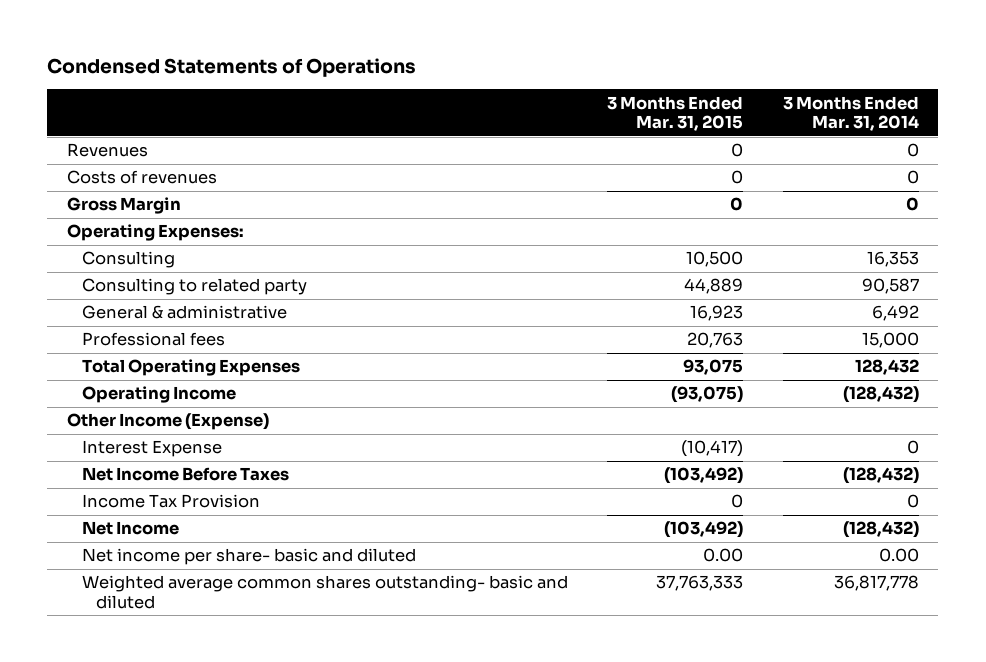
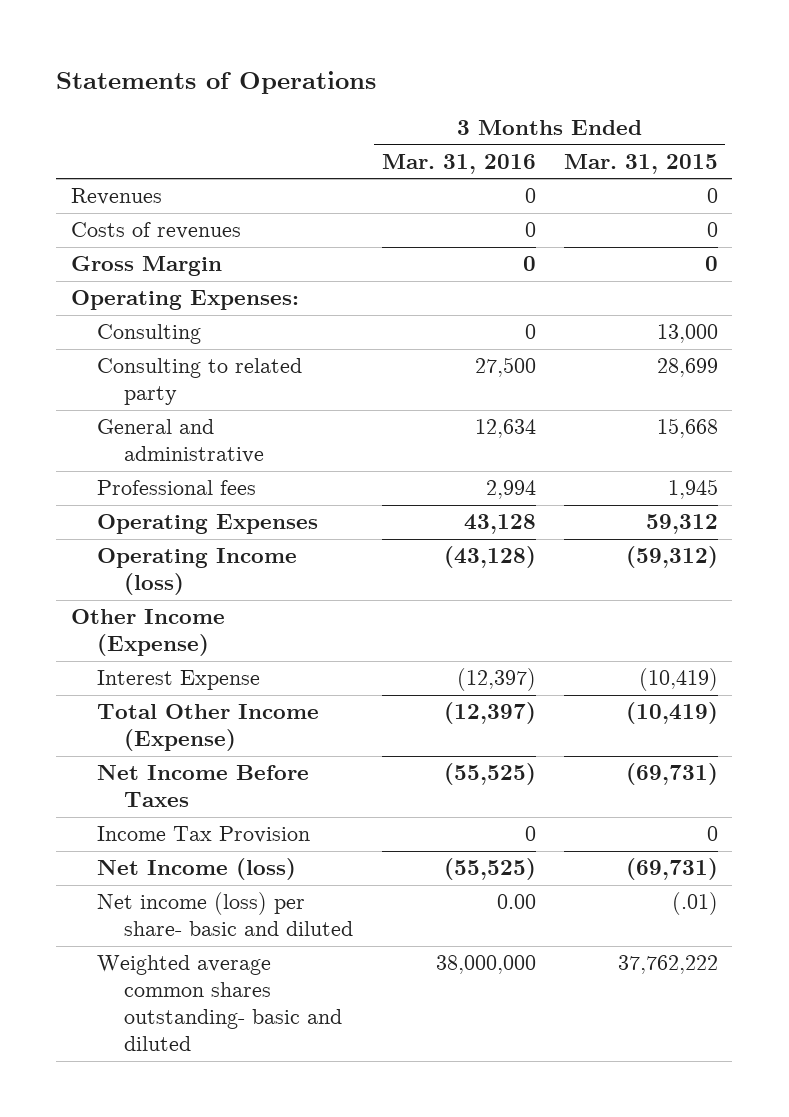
[47,57,417,77] Condensed Statements of Operations -> [56,71,377,95] Statements of Operations
[782,95,919,132] 3 Months Ended Mar. 31, 2014 -> none
none -> [381,153,536,174] Mar. 31, 2016
[686,251,744,268] 10,500 -> [656,324,718,344] 13,000
[684,278,744,295] 44,889 -> [656,358,718,378] 28,699
[81,305,287,320] General & administrative -> [97,419,265,464] General and administrative
[690,305,744,322] 16,923 -> [656,418,718,439] 15,668
[687,332,744,349] 20,763 -> [667,479,718,500] 1,945
[81,359,300,377] Total Operating Expenses -> [97,514,319,535] Operating Expenses
[683,359,744,376] 93,075 -> [645,514,718,535] 59,312
[81,386,236,404] Operating Income -> [97,548,298,596] Operating Income (loss)
[671,386,744,404] (93,075) -> [625,546,718,569] (59,312)
[681,440,744,458] (10,417) -> [638,668,718,692] (10,419)
none -> [97,704,320,752] Total Other Income (Expense)
[664,467,744,485] (103,492) -> [625,763,718,786] (69,731)
[81,521,179,536] Net Income -> [97,858,297,881] Net Income (loss)
[664,521,744,539] (103,492) -> [625,858,718,881] (69,731)
[81,548,416,566] Net income per share- basic and diluted -> [97,892,354,937] Net income (loss) per share- basic and diluted
[703,548,744,563] 0.00 -> [671,892,718,916] (.01)
[656,575,744,592] 37,763,333 -> [617,955,718,975] 37,762,222

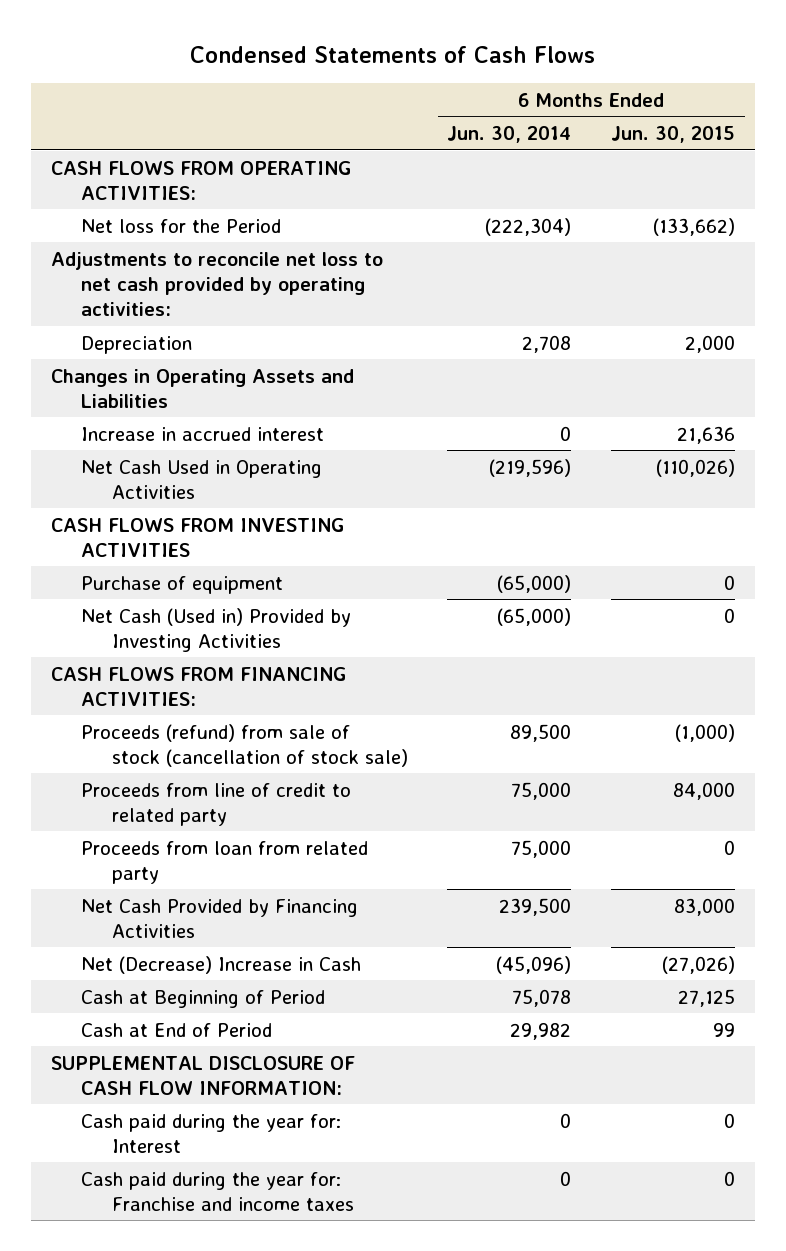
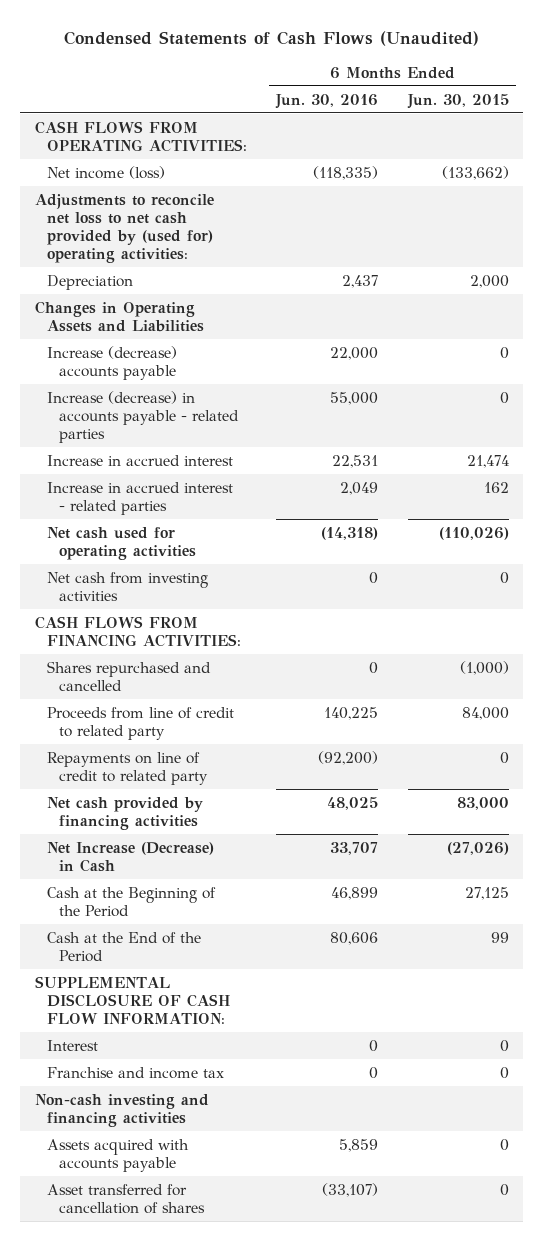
[189,45,595,63] Condensed Statements of Cash Flows -> [63,30,479,46] Condensed Statements of Cash Flows (Unaudited)
[447,126,572,144] Jun. 30, 2014 -> none
none -> [275,93,379,109] Jun. 30, 2016
[81,218,282,233] Net loss for the Period -> [47,165,166,179] Net income (loss)
[50,251,383,316] Adjustments to reconcile net loss to net cash provided by operating activities: -> [34,193,214,264] Adjustments to reconcile net loss to net cash provided by (used for) operating activities:
[50,517,344,557] CASH FLOWS FROM INVESTING ACTIVITIES -> none
[81,575,284,594] Purchase of equipment -> none
none -> [47,345,178,380] Increase (decrease) accounts payable
none -> [47,390,240,444] Increase (decrease) in accounts payable - related parties
[676,425,735,444] 21,636 -> [466,454,509,468] 21,474
none -> [47,481,234,515] Increase in accrued interest - related parties
[81,459,323,499] Net Cash Used in Operating Activities -> [47,526,197,560] Net cash used for operating activities
[81,607,352,652] Net Cash (Used in) Provided by Investing Activities -> [47,571,209,601] Net cash from investing activities
[81,723,409,767] Proceeds (refund) from sale of stock (cancellation of stock sale) -> none
none -> [47,660,212,691] Shares repurchased and cancelled
[81,840,369,884] Proceeds from loan from related party -> none
none -> [47,751,209,785] Repayments on line of credit to related party
[81,898,359,938] Net Cash Provided by Financing Activities -> [47,796,204,830] Net cash provided by financing activities
[81,955,362,974] Net (Decrease) Increase in Cash -> [47,841,215,872] Net Increase (Decrease) in Cash
[81,989,326,1008] Cash at Beginning of Period -> [47,886,217,917] Cash at the Beginning of the Period
[81,1022,273,1037] Cash at End of Period -> [47,931,202,962] Cash at the End of the Period
[81,1113,342,1153] Cash paid during the year for: Interest -> [47,1039,99,1051] Interest
[81,1171,355,1211] Cash paid during the year for: Franchise and income taxes -> [47,1066,225,1079] Franchise and income tax
none -> [34,1093,209,1127] Non-cash investing and financing activities
none -> [47,1138,190,1172] Assets acquired with accounts payable
none -> [47,1183,206,1214] Asset transferred for cancellation of shares

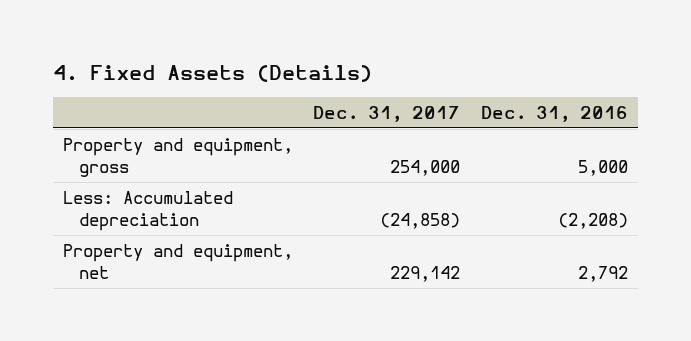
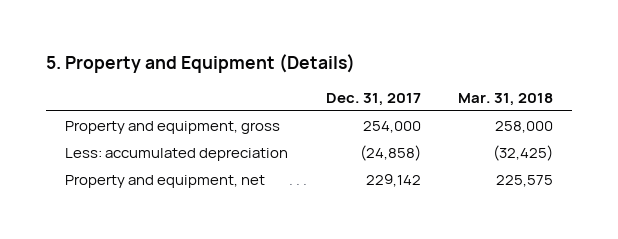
[53,64,373,82] 4. Fixed Assets (Details) -> [45,53,355,73] 5. Property and Equipment (Details)
[480,105,628,122] Dec. 31, 2016 -> none
none -> [458,92,554,106] Mar. 31, 2018
[63,190,234,231] Less: Accumulated depreciation -> [64,147,288,161] Less: accumulated depreciation

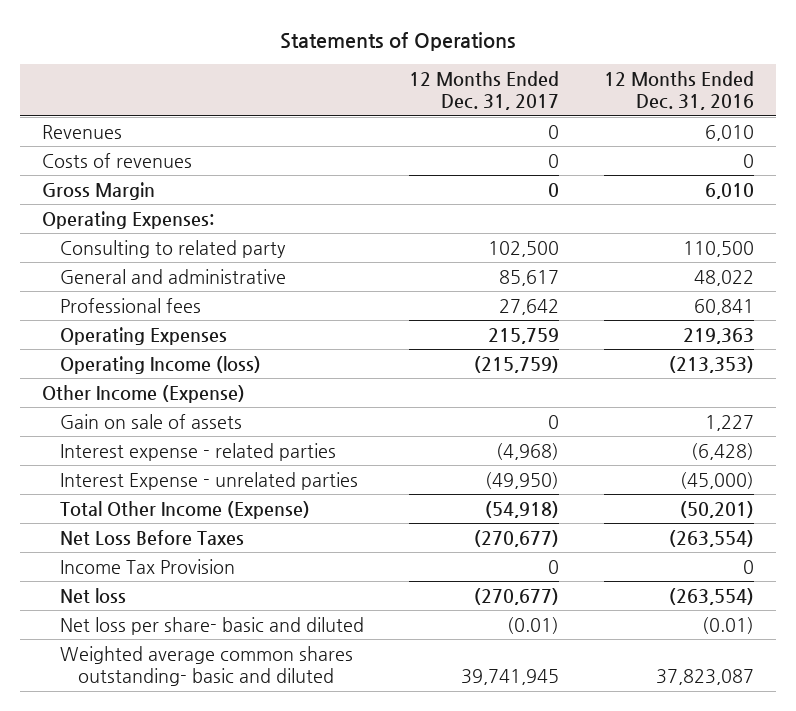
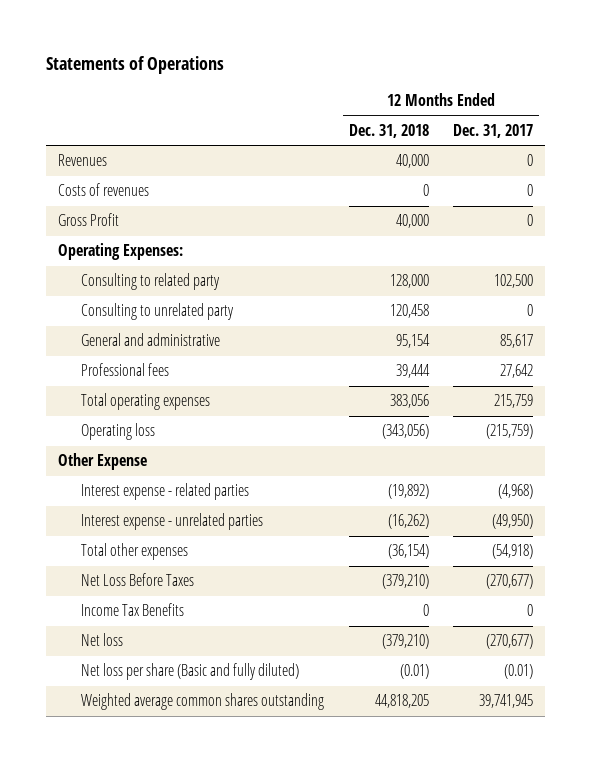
[603,70,754,111] 12 Months Ended Dec. 31, 2016 -> none
none -> [348,123,429,138] Dec. 31, 2018
[42,181,156,200] Gross Margin -> [57,213,119,227] Gross Profit
none -> [81,303,235,321] Consulting to unrelated party
[60,413,243,429] Gain on sale of assets -> none
[60,326,228,345] Operating Expenses -> [81,393,211,411] Total operating expenses
[60,355,262,374] Operating Income (loss) -> [81,423,156,441] Operating loss
[42,384,246,403] Other Income (Expense) -> [57,453,147,471] Other Expense
[60,471,359,490] Interest Expense - unrelated parties -> [81,513,264,531] Interest expense - unrelated parties
[60,500,311,519] Total Other Income (Expense) -> [81,543,189,561] Total other expenses
[60,558,236,574] Income Tax Provision -> [81,603,185,617] Income Tax Benefits
[60,616,365,635] Net loss per share- basic and diluted -> [81,663,300,681] Net loss per share (Basic and fully diluted)
[60,645,354,687] Weighted average common shares outstanding- basic and diluted -> [81,693,325,711] Weighted average common shares outstanding

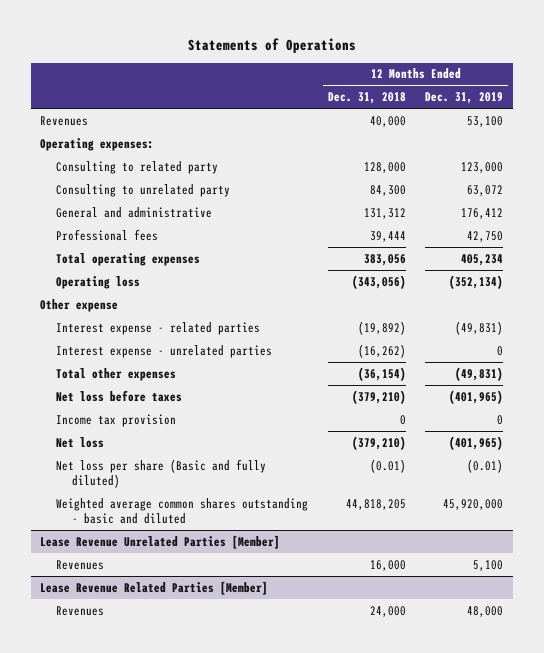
[452,123,533,138] Dec. 31, 2017 -> none
none -> [425,92,504,105] Dec. 31, 2019
[57,183,149,197] Costs of revenues -> none
[57,213,119,227] Gross Profit -> none
[57,243,183,261] Operating Expenses: -> [40,137,155,151] Operating expenses:
[389,304,429,319] 120,458 -> [369,184,406,196] 84,300
[395,334,430,349] 95,154 -> [363,207,406,219] 131,312
[57,453,147,471] Other Expense -> [40,298,119,312] Other expense
[81,573,195,587] Net Loss Before Taxes -> [56,389,183,402] Net loss before taxes
[81,603,185,617] Income Tax Benefits -> [56,413,177,427] Income tax provision
[81,693,325,711] Weighted average common shares outstanding -> [56,497,309,525] Weighted average common shares outstanding - basic and diluted
none -> [40,534,281,549] Lease Revenue Unrelated Parties [Member]
none -> [56,559,105,570] Revenues
none -> [40,580,269,595] Lease Revenue Related Parties [Member]
none -> [56,605,105,616] Revenues

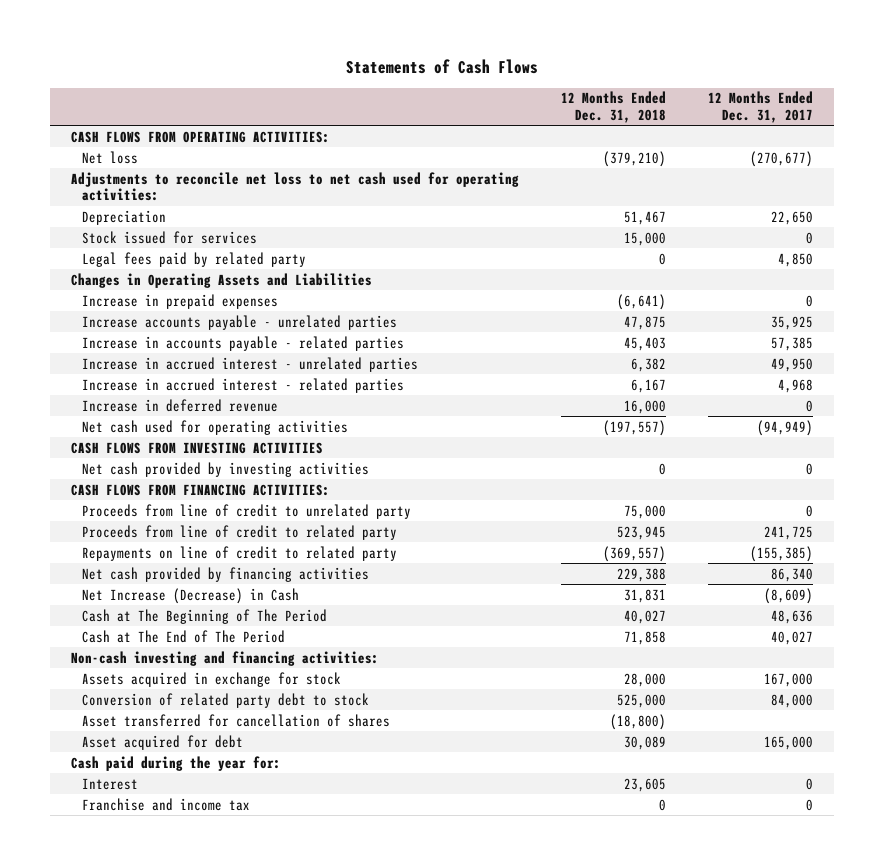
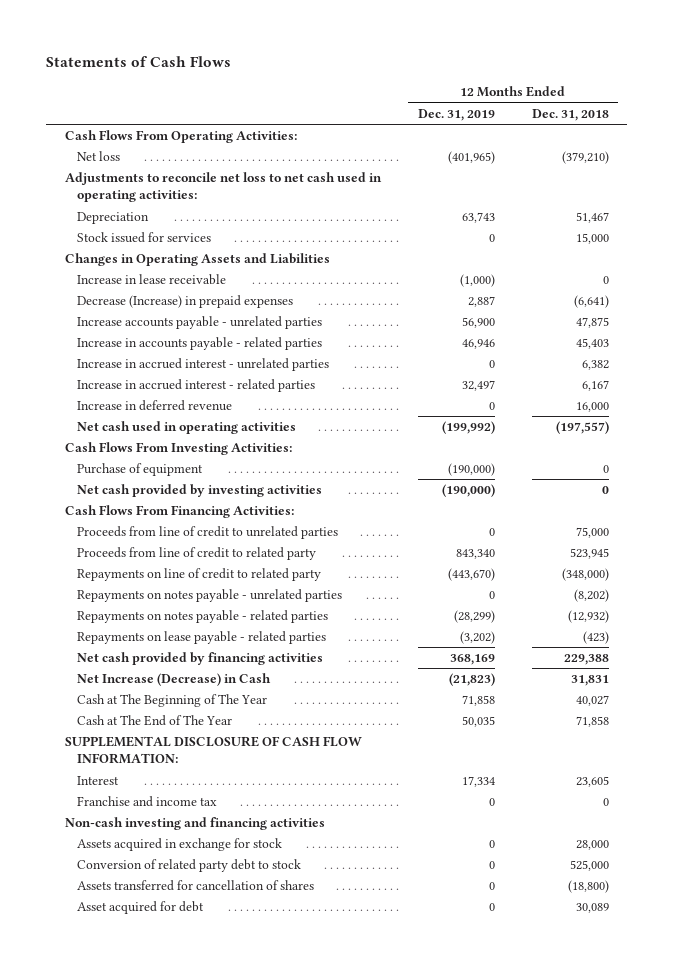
[708,91,814,124] 12 Months Ended Dec. 31, 2017 -> none
none -> [417,108,495,121] Dec. 31, 2019
[71,130,331,143] CASH FLOWS FROM OPERATING ACTIVITIES: -> [64,130,297,144] Cash Flows From Operating Activities:
[71,171,520,202] Adjustments to reconcile net loss to net cash used for operating activities: -> [64,172,382,203] Adjustments to reconcile net loss to net cash used in operating activities:
[81,251,306,267] Legal fees paid by related party -> none
none -> [77,274,227,286] Increase in lease receivable
[81,293,278,309] Increase in prepaid expenses -> [77,295,294,309] Decrease (Increase) in prepaid expenses
[81,419,348,435] Net cash used for operating activities -> [77,421,297,435] Net cash used in operating activities
[71,441,324,454] CASH FLOWS FROM INVESTING ACTIVITIES -> [64,442,292,456] Cash Flows From Investing Activities:
none -> [77,463,204,477] Purchase of equipment
[71,483,331,496] CASH FLOWS FROM FINANCING ACTIVITIES: -> [64,505,294,519] Cash Flows From Financing Activities:
[81,503,411,519] Proceeds from line of credit to unrelated party -> [77,526,339,540] Proceeds from line of credit to unrelated parties
[603,545,667,562] (369,557) -> [561,568,609,582] (348,000)
none -> [77,589,343,603] Repayments on notes payable - unrelated parties
none -> [77,610,329,624] Repayments on notes payable - related parties
none -> [77,631,327,645] Repayments on lease payable - related parties
[81,608,327,624] Cash at The Beginning of The Period -> [77,694,268,708] Cash at The Beginning of The Year
[81,629,285,643] Cash at The End of The Period -> [77,715,233,727] Cash at The End of The Year
none -> [64,736,362,765] SUPPLEMENTAL DISCLOSURE OF CASH FLOW INFORMATION:
[81,777,138,790] Interest -> [77,776,120,786] Interest
[81,797,250,811] Franchise and income tax -> [77,796,218,808] Franchise and income tax
[71,650,380,666] Non-cash investing and financing activities: -> [64,817,325,831] Non-cash investing and financing activities
[81,713,390,727] Asset transferred for cancellation of shares -> [77,880,315,892] Assets transferred for cancellation of shares
[71,755,282,771] Cash paid during the year for: -> none

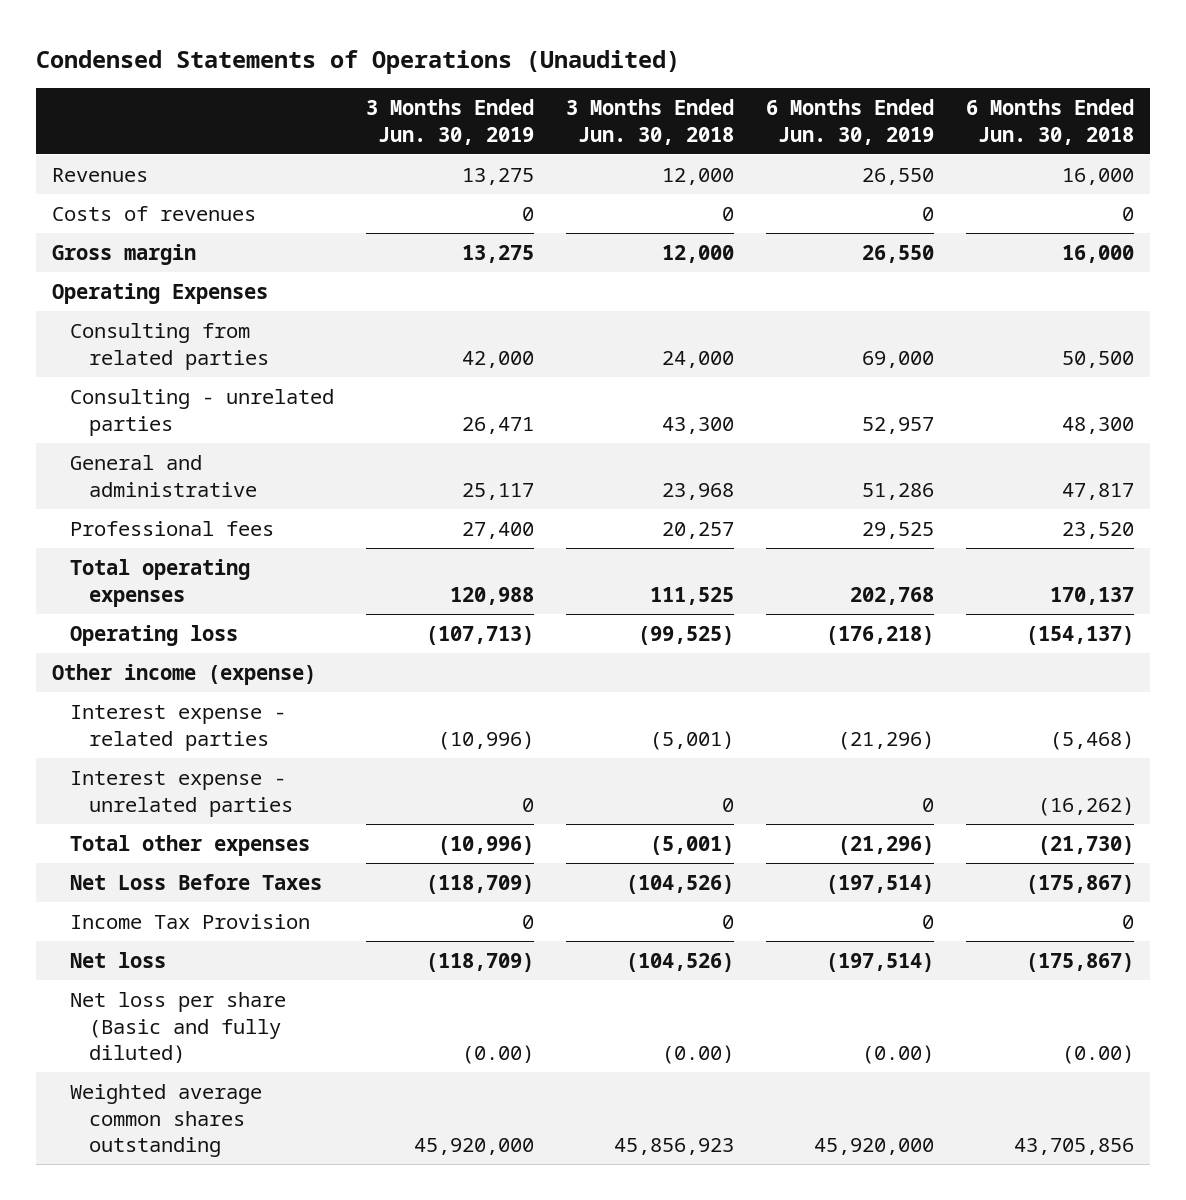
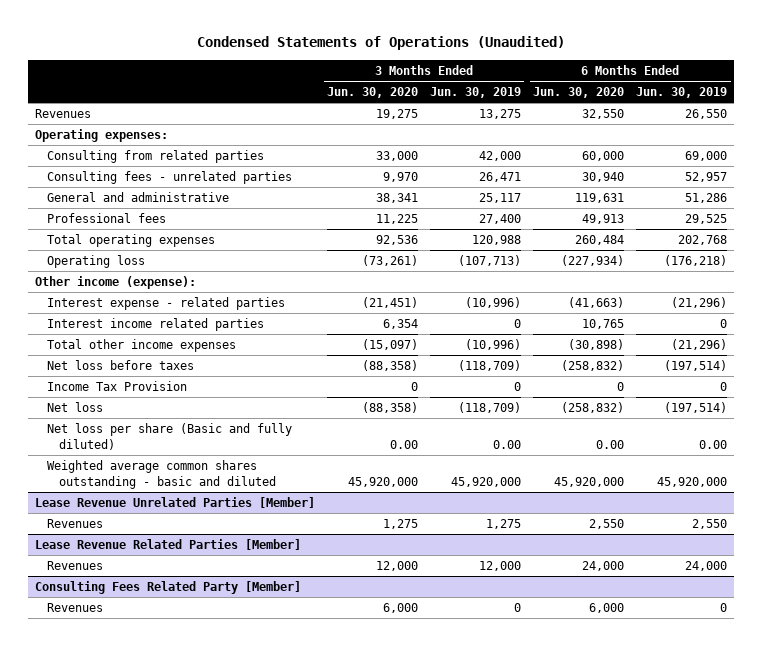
[566,98,735,145] 3 Months Ended Jun. 30, 2018 -> none
[966,98,1135,145] 6 Months Ended Jun. 30, 2018 -> none
none -> [326,87,418,99] Jun. 30, 2020
none -> [533,87,625,99] Jun. 30, 2020
[51,205,256,221] Costs of revenues -> none
[51,243,196,265] Gross margin -> none
[51,282,268,304] Operating Expenses -> [34,129,168,143] Operating expenses:
[70,388,335,436] Consulting - unrelated parties -> [46,171,292,185] Consulting fees - unrelated parties
[51,663,316,685] Other income (expense) -> [34,276,196,290] Other income (expense):
[70,770,293,817] Interest expense - unrelated parties -> none
none -> [46,318,264,332] Interest income related parties
[70,834,311,856] Total other expenses -> [46,339,236,353] Total other income expenses
[70,873,323,890] Net Loss Before Taxes -> [46,360,194,371] Net loss before taxes
[462,1045,535,1065] (0.00) -> [493,439,522,449] 0.00
[862,1045,935,1065] (0.00) -> [699,439,728,449] 0.00
[70,1083,263,1158] Weighted average common shares outstanding -> [46,460,277,489] Weighted average common shares outstanding - basic and diluted
none -> [34,497,315,509] Lease Revenue Unrelated Parties [Member]
none -> [46,519,103,529] Revenues
none -> [34,539,301,551] Lease Revenue Related Parties [Member]
none -> [46,561,103,571] Revenues
none -> [34,581,301,595] Consulting Fees Related Party [Member]
none -> [46,603,103,613] Revenues

